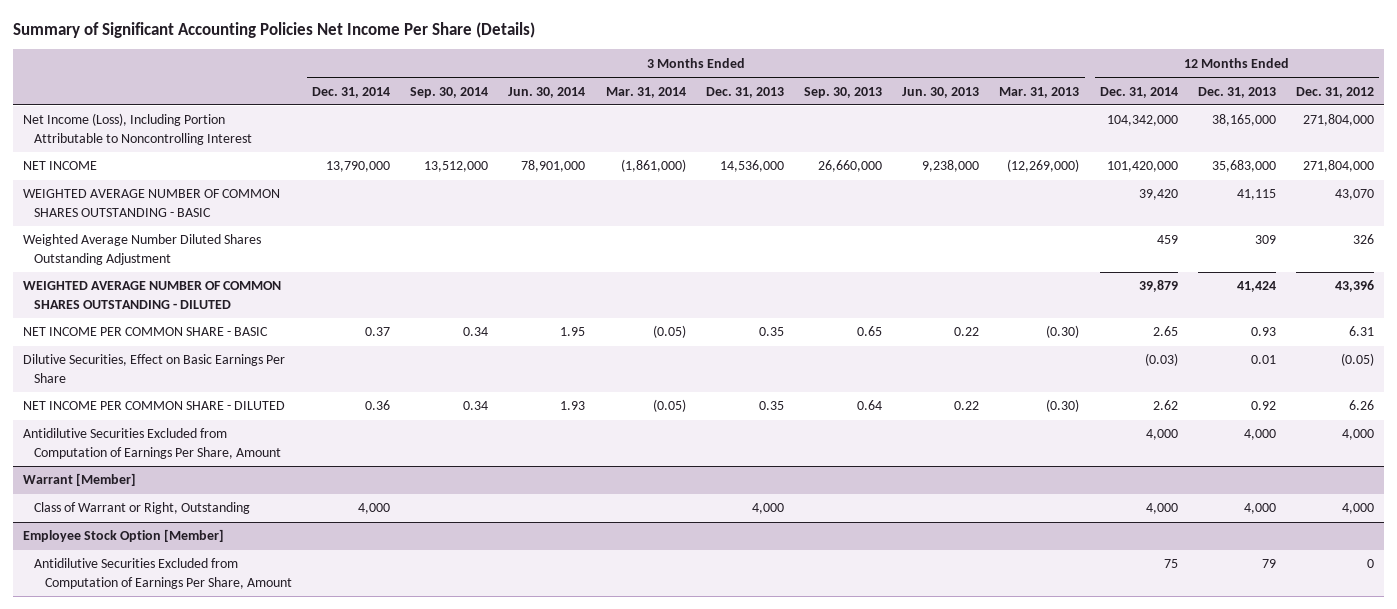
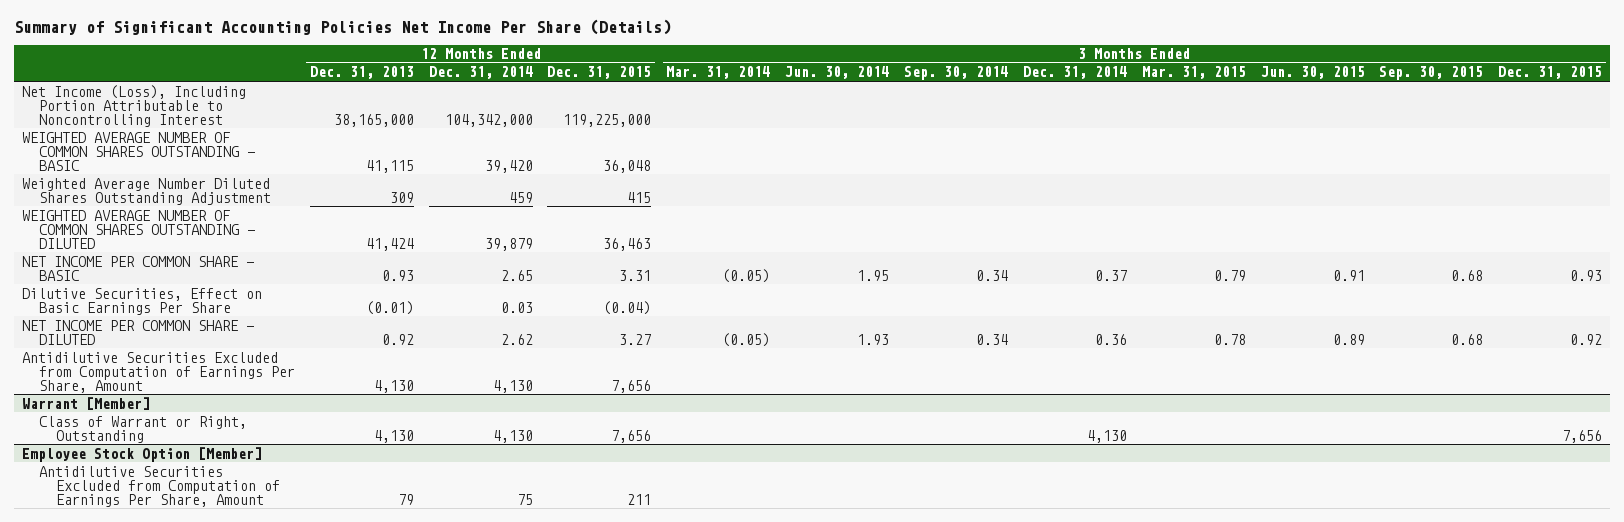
[705,86,784,98] Dec. 31, 2013 -> none
[804,86,883,98] Sep. 30, 2013 -> none
[902,86,980,98] Jun. 30, 2013 -> none
[999,86,1080,98] Mar. 31, 2013 -> none
[1296,86,1375,98] Dec. 31, 2012 -> none
none -> [547,66,652,80] Dec. 31, 2015
none -> [1141,66,1246,80] Mar. 31, 2015
none -> [1260,66,1365,80] Jun. 30, 2015
none -> [1379,66,1484,81] Sep. 30, 2015
none -> [1498,66,1603,80] Dec. 31, 2015
[23,161,98,171] NET INCOME -> none
[1144,353,1178,367] (0.03) -> [500,301,533,313] 0.03
[1250,355,1276,365] 0.01 -> [365,300,414,315] (0.01)
[1145,429,1178,441] 4,000 -> [492,379,533,393] 4,130
[1243,429,1276,441] 4,000 -> [373,379,414,393] 4,130
[358,503,391,515] 4,000 -> [1086,429,1127,443] 4,130
[1145,503,1178,515] 4,000 -> [492,429,533,443] 4,130
[1243,503,1276,515] 4,000 -> [373,429,414,443] 4,130

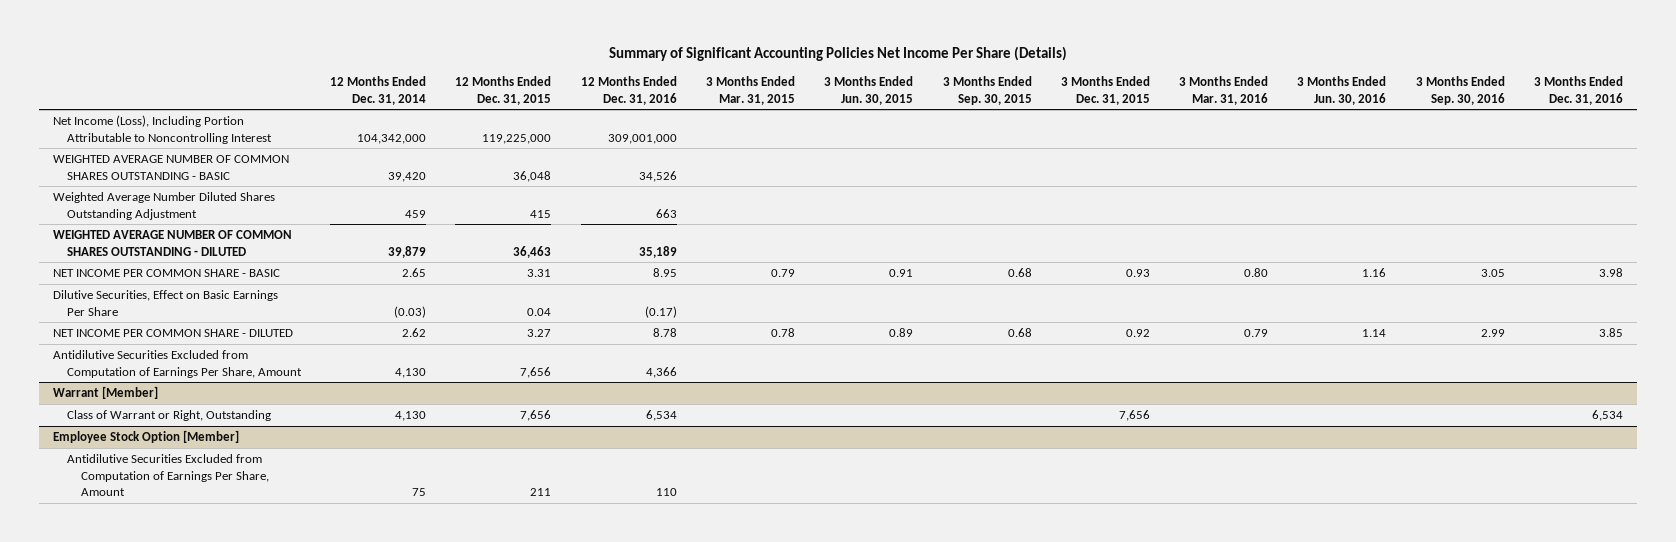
[309,66,414,80] Dec. 31, 2013 -> none
[666,66,771,80] Mar. 31, 2014 -> none
[785,66,890,80] Jun. 30, 2014 -> none
[903,66,1008,81] Sep. 30, 2014 -> none
[1022,66,1127,80] Dec. 31, 2014 -> none
none -> [580,76,677,105] 12 Months Ended Dec. 31, 2016
none -> [1179,76,1269,105] 3 Months Ended Mar. 31, 2016
none -> [1297,76,1387,105] 3 Months Ended Jun. 30, 2016
none -> [1415,76,1505,105] 3 Months Ended Sep. 30, 2016
none -> [1533,76,1623,105] 3 Months Ended Dec. 31, 2016
[500,301,533,313] 0.03 -> [394,305,427,318] (0.03)
[603,300,652,315] (0.04) -> [527,307,552,316] 0.04

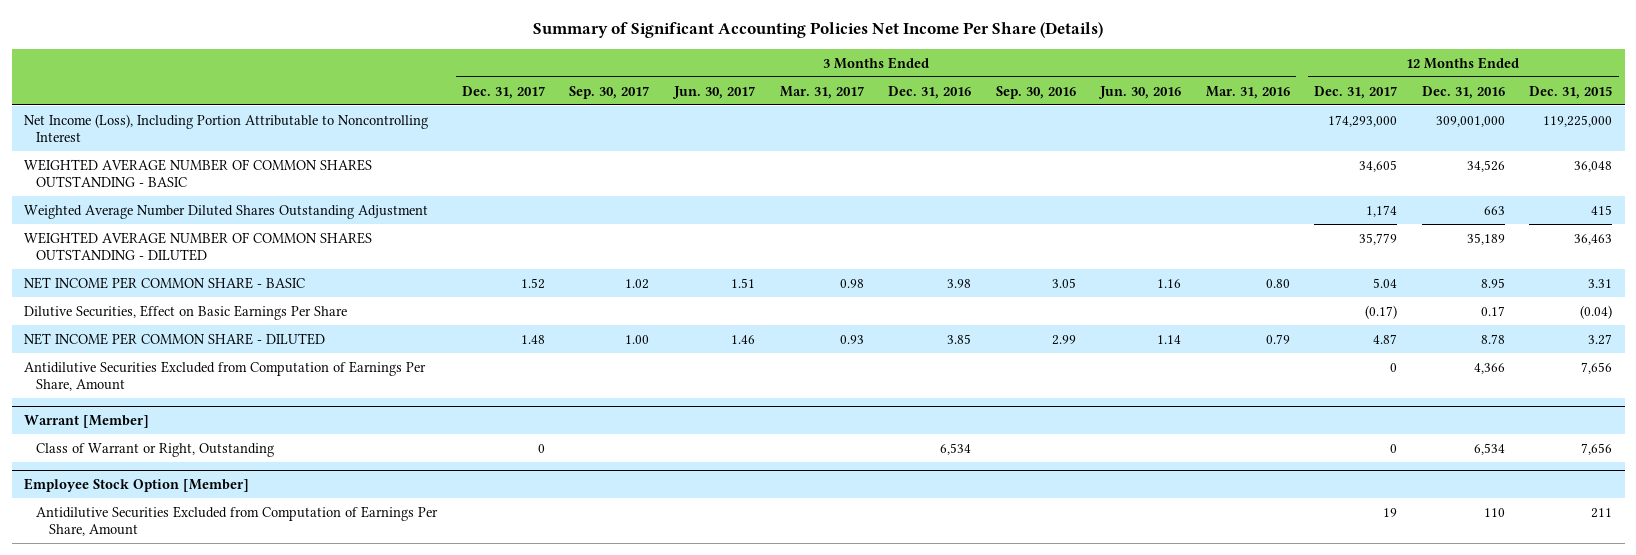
[330,76,427,105] 12 Months Ended Dec. 31, 2014 -> none
[706,76,796,105] 3 Months Ended Mar. 31, 2015 -> none
[824,76,914,105] 3 Months Ended Jun. 30, 2015 -> none
[942,76,1032,105] 3 Months Ended Sep. 30, 2015 -> none
[1060,76,1150,105] 3 Months Ended Dec. 31, 2015 -> none
none -> [461,85,545,99] Dec. 31, 2017
none -> [569,85,650,99] Sep. 30, 2017
none -> [671,85,755,99] Jun. 30, 2017
none -> [779,85,864,99] Mar. 31, 2017
none -> [1314,85,1398,99] Dec. 31, 2017
[527,307,552,316] 0.04 -> [1580,304,1613,319] (0.04)
[644,305,677,318] (0.17) -> [1480,305,1505,316] 0.17

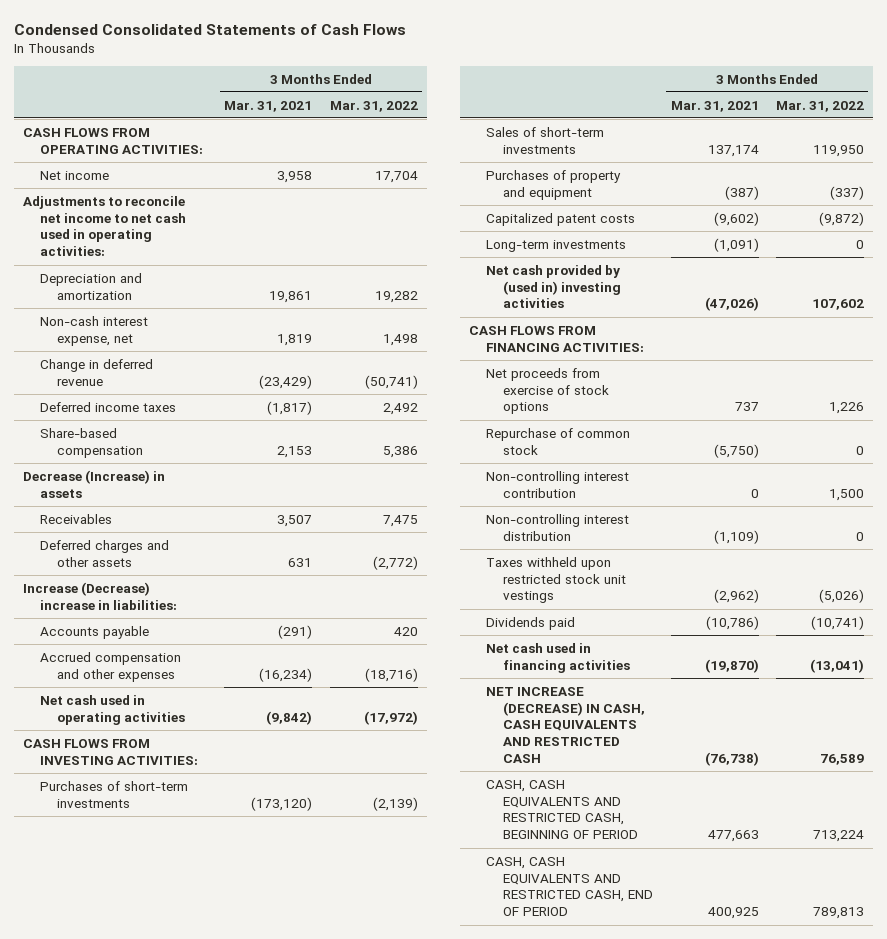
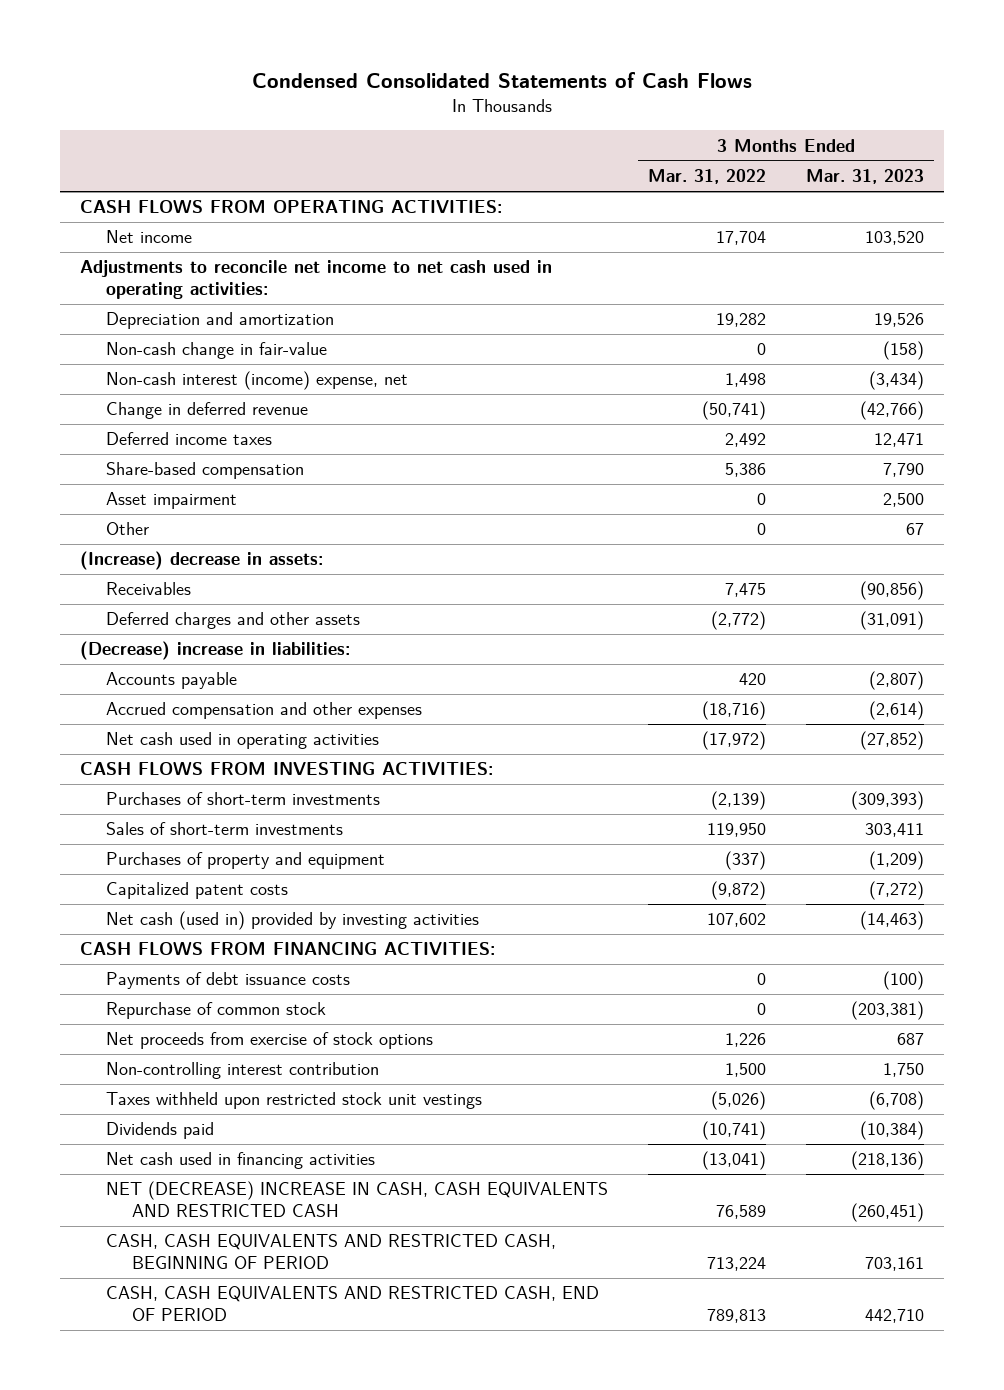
[224,100,313,112] Mar. 31, 2021 -> none
none -> [805,169,924,185] Mar. 31, 2023
none -> [106,342,328,360] Non-cash change in fair-value
[39,315,148,346] Non-cash interest expense, net -> [106,371,409,391] Non-cash interest (income) expense, net
none -> [106,492,238,510] Asset impairment
none -> [106,522,150,536] Other
[22,469,165,498] Decrease (Increase) in assets -> [80,551,324,571] (Increase) decrease in assets:
[22,581,177,610] Increase (Decrease) increase in liabilities: -> [80,641,351,661] (Decrease) increase in liabilities:
[485,239,626,252] Long-term investments -> none
[485,264,622,309] Net cash provided by (used in) investing activities -> [106,911,480,931] Net cash (used in) provided by investing activities
none -> [106,972,351,990] Payments of debt issuance costs
[485,367,610,415] Net proceeds from exercise of stock options -> [106,1032,434,1050] Net proceeds from exercise of stock options
[485,513,629,541] Non-controlling interest distribution -> none
[485,686,646,764] NET INCREASE (DECREASE) IN CASH, CASH EQUIVALENTS AND RESTRICTED CASH -> [106,1181,609,1217] NET (DECREASE) INCREASE IN CASH, CASH EQUIVALENTS AND RESTRICTED CASH

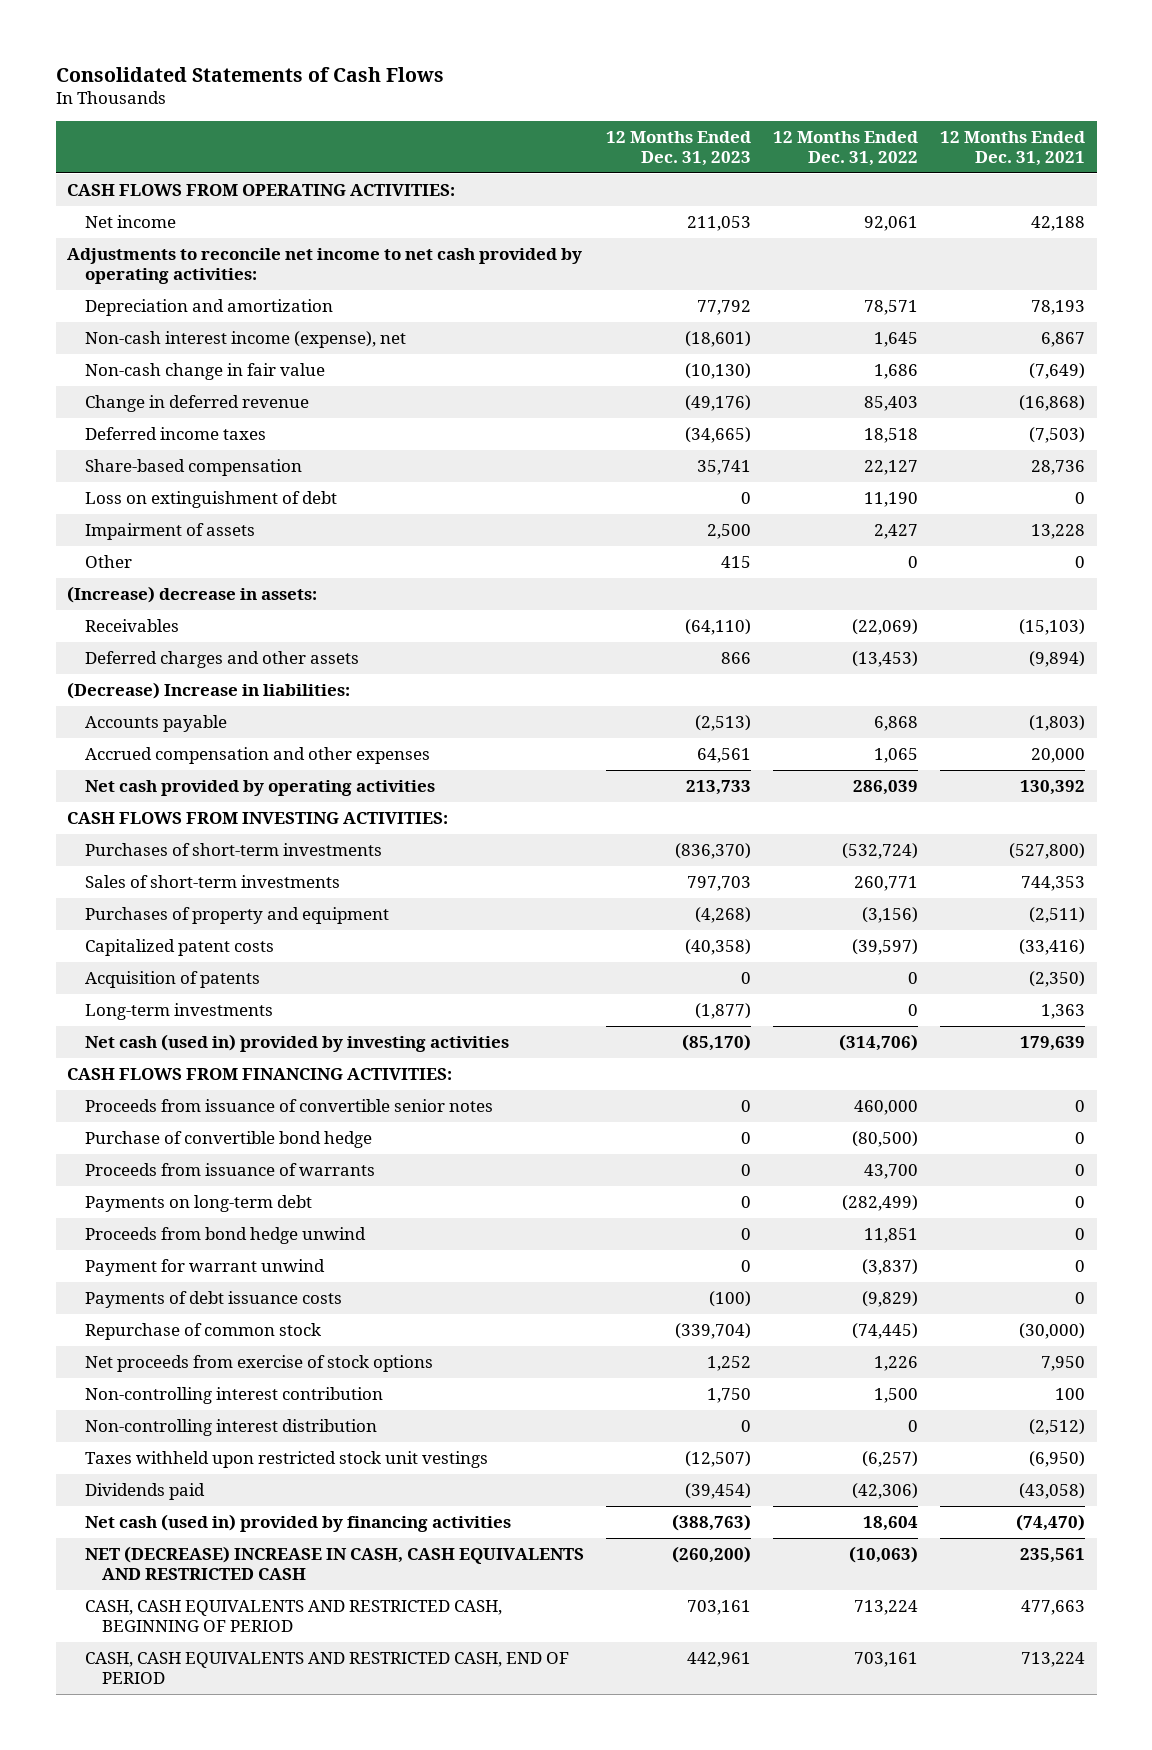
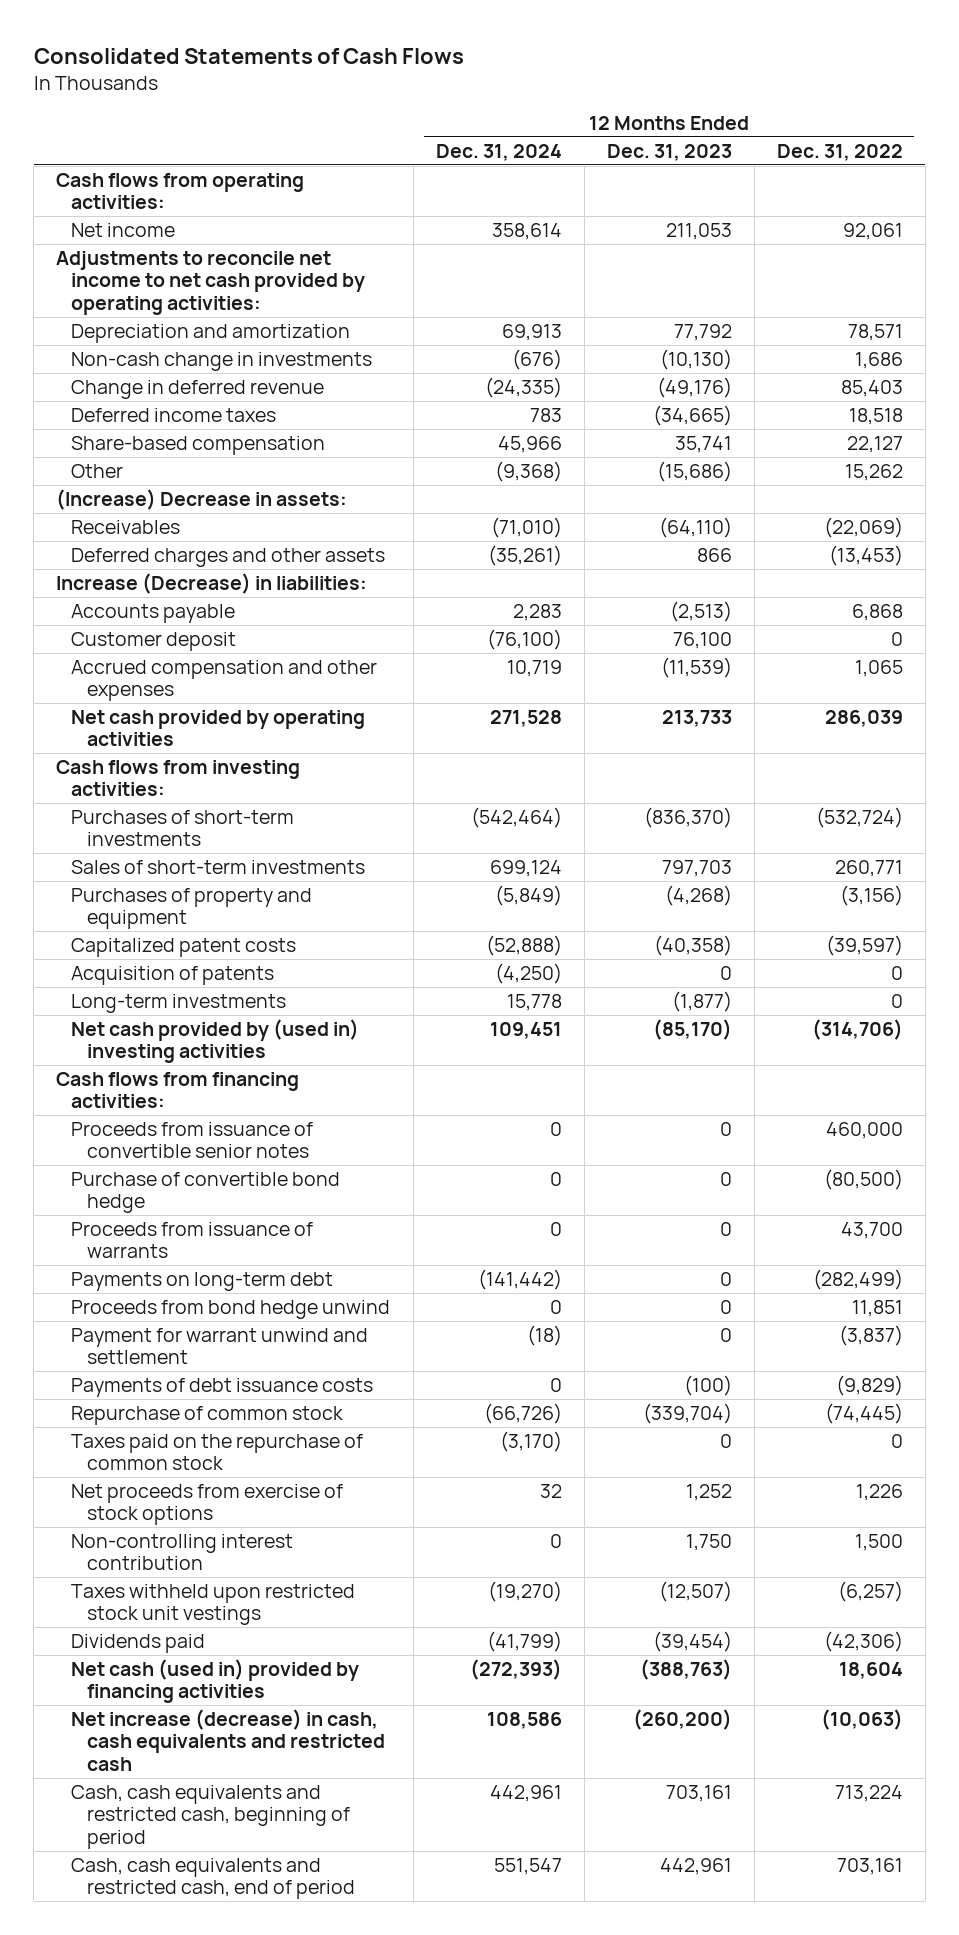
[940,131,1086,166] 12 Months Ended Dec. 31, 2021 -> none
none -> [435,143,562,161] Dec. 31, 2024
[66,184,455,197] CASH FLOWS FROM OPERATING ACTIVITIES: -> [56,172,305,210] Cash flows from operating activities:
[84,331,406,349] Non-cash interest income (expense), net -> none
[84,363,325,381] Non-cash change in fair value -> [71,351,373,371] Non-cash change in investments
[84,491,337,509] Loss on extinguishment of debt -> none
[84,523,255,541] Impairment of assets -> none
[720,556,751,569] 415 -> [656,460,732,482] (15,686)
[908,556,919,569] 0 -> [844,463,903,481] 15,262
[66,586,317,604] (Increase) decrease in assets: -> [56,488,348,510] (Increase) Decrease in assets:
[66,682,350,700] (Decrease) Increase in liabilities: -> [56,572,368,594] Increase (Decrease) in liabilities:
none -> [71,631,237,651] Customer deposit
[696,748,751,764] 64,561 -> [660,656,732,678] (11,539)
[66,812,448,825] CASH FLOWS FROM INVESTING ACTIVITIES: -> [56,759,301,797] Cash flows from investing activities:
[84,1034,509,1053] Net cash (used in) provided by investing activities -> [71,1018,360,1064] Net cash provided by (used in) investing activities
[66,1068,452,1081] CASH FLOWS FROM FINANCING ACTIVITIES: -> [56,1071,300,1109] Cash flows from financing activities:
[84,1259,325,1277] Payment for warrant unwind -> [71,1327,369,1365] Payment for warrant unwind and settlement
none -> [71,1433,364,1471] Taxes paid on the repurchase of common stock
[84,1419,377,1437] Non-controlling interest distribution -> none
[84,1546,584,1580] NET (DECREASE) INCREASE IN CASH, CASH EQUIVALENTS AND RESTRICTED CASH -> [71,1708,385,1771] Net increase (decrease) in cash, cash equivalents and restricted cash
[84,1600,502,1632] CASH, CASH EQUIVALENTS AND RESTRICTED CASH, BEGINNING OF PERIOD -> [71,1784,350,1849] Cash, cash equivalents and restricted cash, beginning of period
[84,1652,569,1684] CASH, CASH EQUIVALENTS AND RESTRICTED CASH, END OF PERIOD -> [71,1857,355,1900] Cash, cash equivalents and restricted cash, end of period

